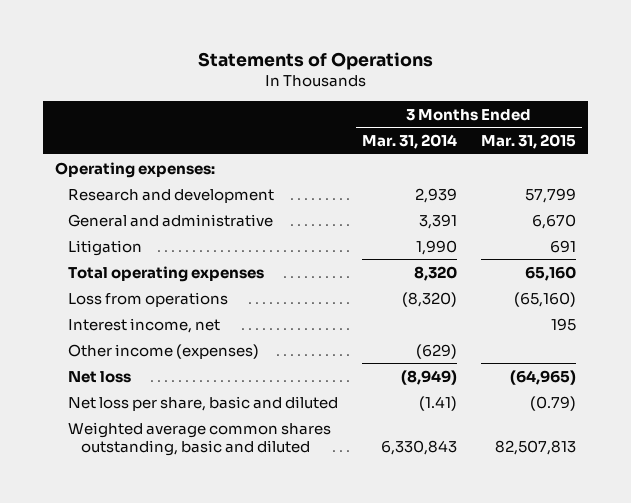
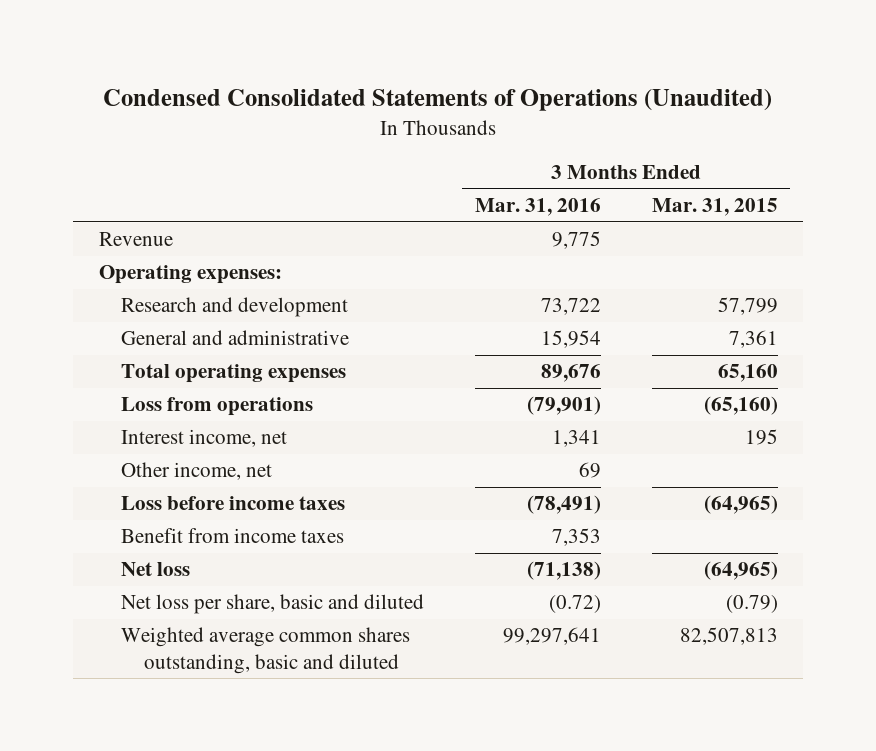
[197,52,433,71] Statements of Operations -> [103,89,773,112] Condensed Consolidated Statements of Operations (Unaudited)
[362,134,458,150] Mar. 31, 2014 -> none
none -> [475,198,602,217] Mar. 31, 2016
none -> [98,232,173,247] Revenue
[67,239,142,256] Litigation -> none
[532,213,577,229] 6,670 -> [728,330,778,349] 7,361
[67,343,259,359] Other income (expenses) -> [121,462,273,481] Other income, net
none -> [121,496,346,511] Loss before income taxes
none -> [121,528,345,544] Benefit from income taxes

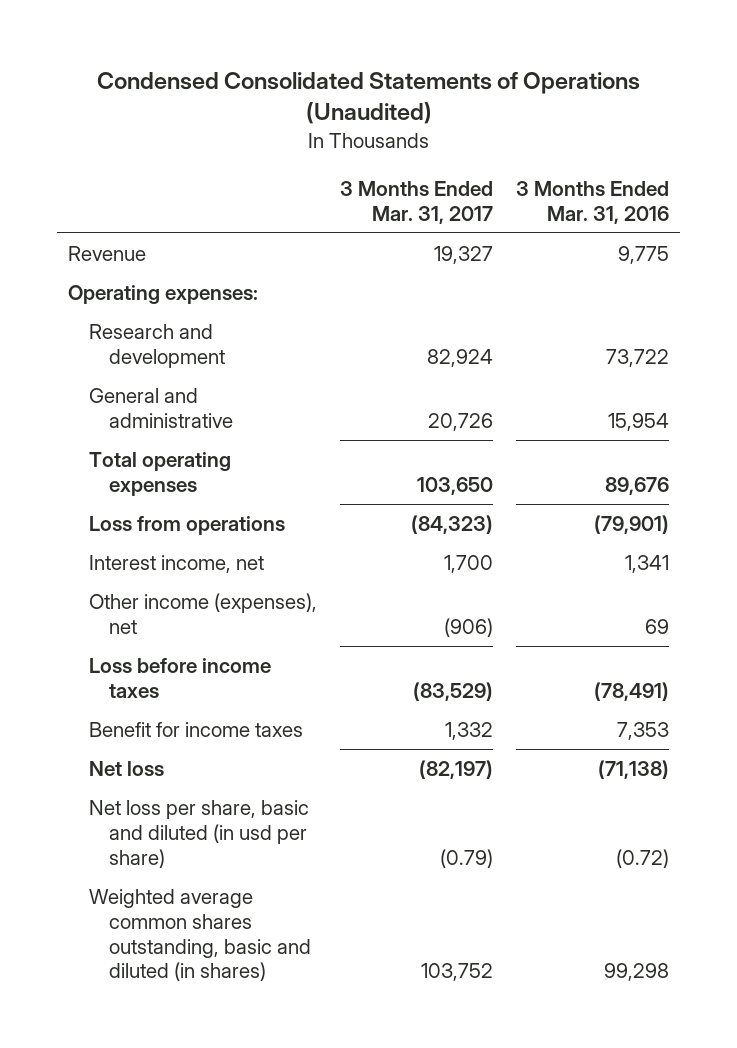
[651,198,778,217] Mar. 31, 2015 -> none
none -> [339,180,493,224] 3 Months Ended Mar. 31, 2017
[121,462,273,481] Other income, net -> [88,593,317,634] Other income (expenses), net
[121,528,345,544] Benefit from income taxes -> [88,722,303,738] Benefit for income taxes
[121,594,425,615] Net loss per share, basic and diluted -> [88,800,309,868] Net loss per share, basic and diluted (in usd per share)
[121,627,411,674] Weighted average common shares outstanding, basic and diluted -> [88,889,311,982] Weighted average common shares outstanding, basic and diluted (in shares)
[503,627,602,646] 99,297,641 -> [603,963,669,982] 99,298

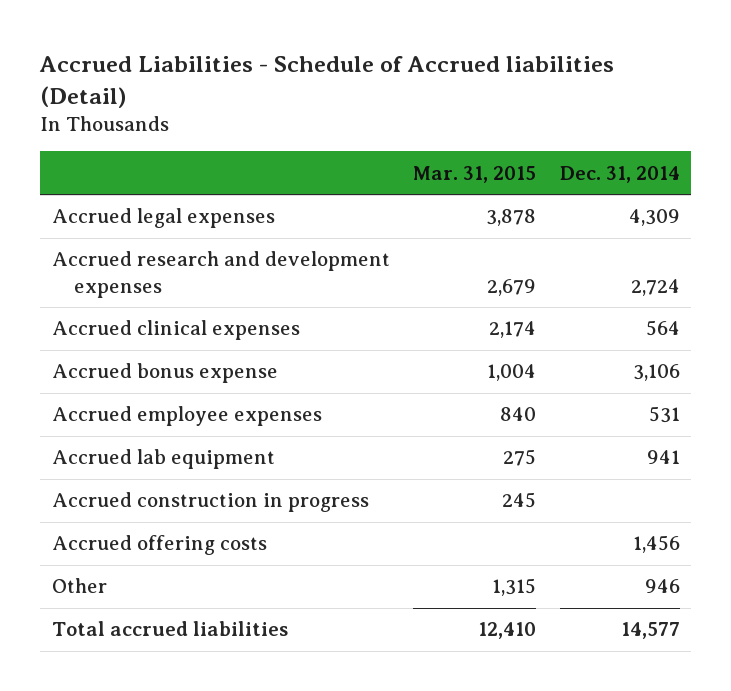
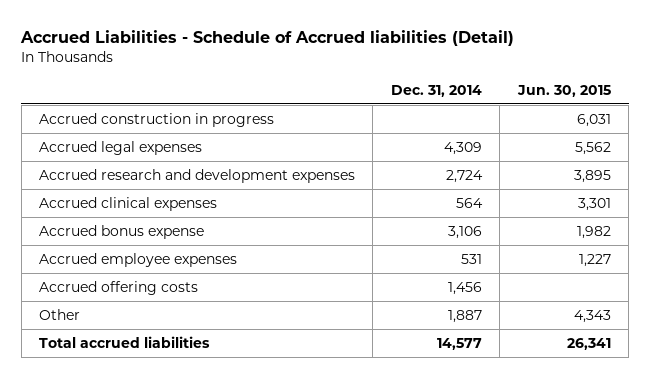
[413,165,537,183] Mar. 31, 2015 -> none
none -> [516,84,611,97] Jun. 30, 2015
[51,492,369,513] Accrued construction in progress -> [38,112,274,127] Accrued construction in progress
[51,449,275,470] Accrued lab equipment -> none
[644,579,680,594] 946 -> [447,309,482,323] 1,887

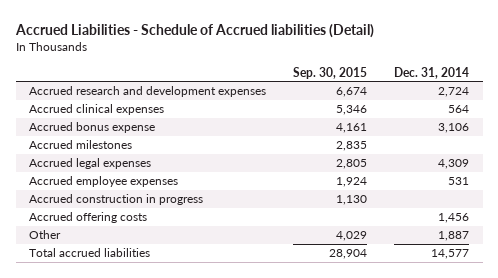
[516,84,611,97] Jun. 30, 2015 -> none
none -> [293,66,368,79] Sep. 30, 2015
none -> [29,140,133,150] Accrued milestones
[38,140,202,155] Accrued legal expenses -> [29,158,152,170] Accrued legal expenses
[38,112,274,127] Accrued construction in progress -> [29,194,204,206] Accrued construction in progress

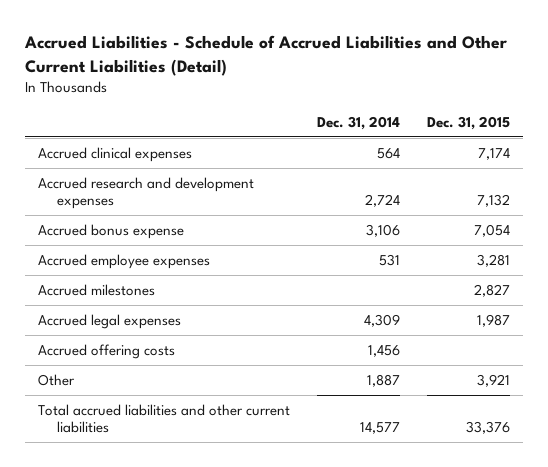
[14,23,374,38] Accrued Liabilities - Schedule of Accrued liabilities (Detail) -> [23,35,507,76] Accrued Liabilities - Schedule of Accrued Liabilities and Other Current Liabilities (Detail)
[293,66,368,79] Sep. 30, 2015 -> none
none -> [426,115,510,130] Dec. 31, 2015
[29,86,267,98] Accrued research and development expenses -> [38,176,255,210] Accrued research and development expenses
[29,176,179,188] Accrued employee expenses -> [38,253,211,269] Accrued employee expenses
[29,194,204,206] Accrued construction in progress -> none
[29,248,151,258] Total accrued liabilities -> [38,403,291,434] Total accrued liabilities and other current liabilities

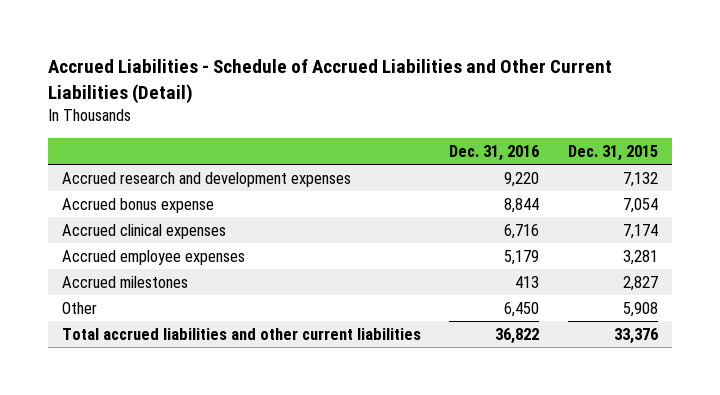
[316,115,400,130] Dec. 31, 2014 -> none
none -> [449,145,540,162] Dec. 31, 2016
[38,146,193,162] Accrued clinical expenses -> [61,224,226,240] Accrued clinical expenses
[38,313,182,329] Accrued legal expenses -> none
[38,343,176,359] Accrued offering costs -> none
[476,373,510,387] 3,921 -> [622,302,658,318] 5,908

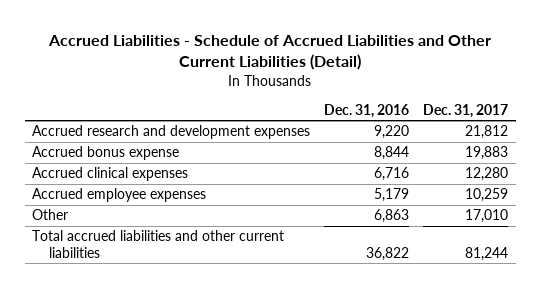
[567,145,658,162] Dec. 31, 2015 -> none
none -> [423,103,509,118] Dec. 31, 2017
[61,276,188,289] Accrued milestones -> none
[504,302,540,318] 6,450 -> [374,209,410,224] 6,863

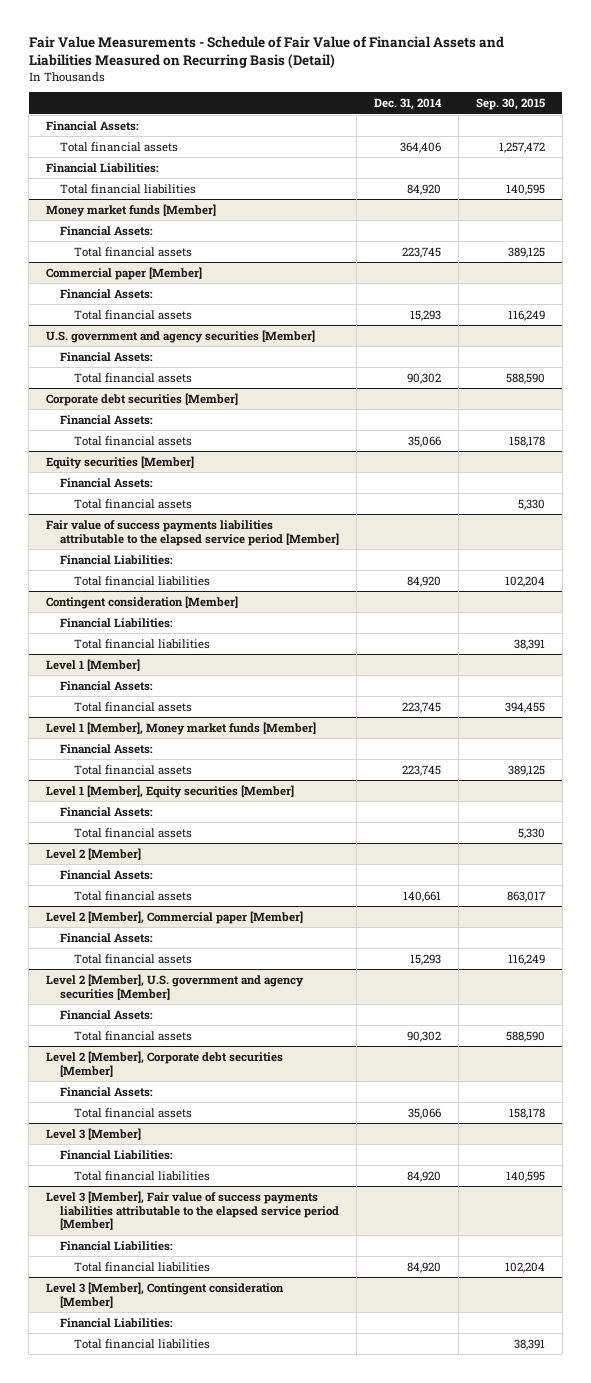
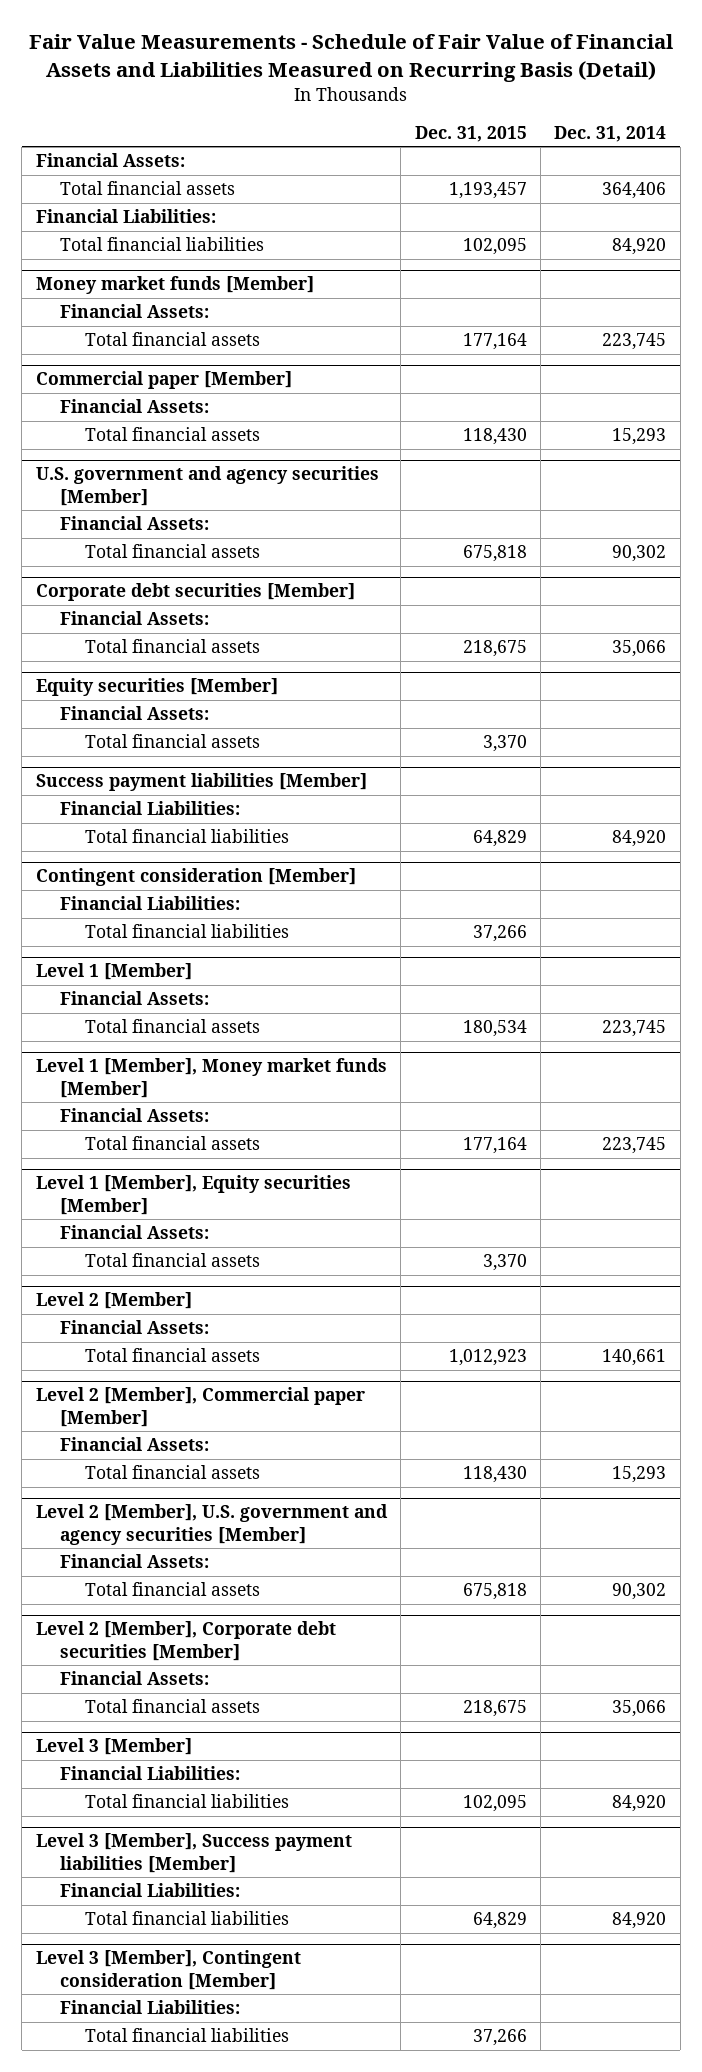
[475,98,545,111] Sep. 30, 2015 -> none
none -> [414,125,527,142] Dec. 31, 2015
[46,519,340,546] Fair value of success payments liabilities attributable to the elapsed service period [Member] -> [35,773,367,792] Success payment liabilities [Member]
[46,1190,340,1231] Level 3 [Member], Fair value of success payments liabilities attributable to the elapsed service period [Member] -> none
none -> [35,1833,352,1873] Level 3 [Member], Success payment liabilities [Member]

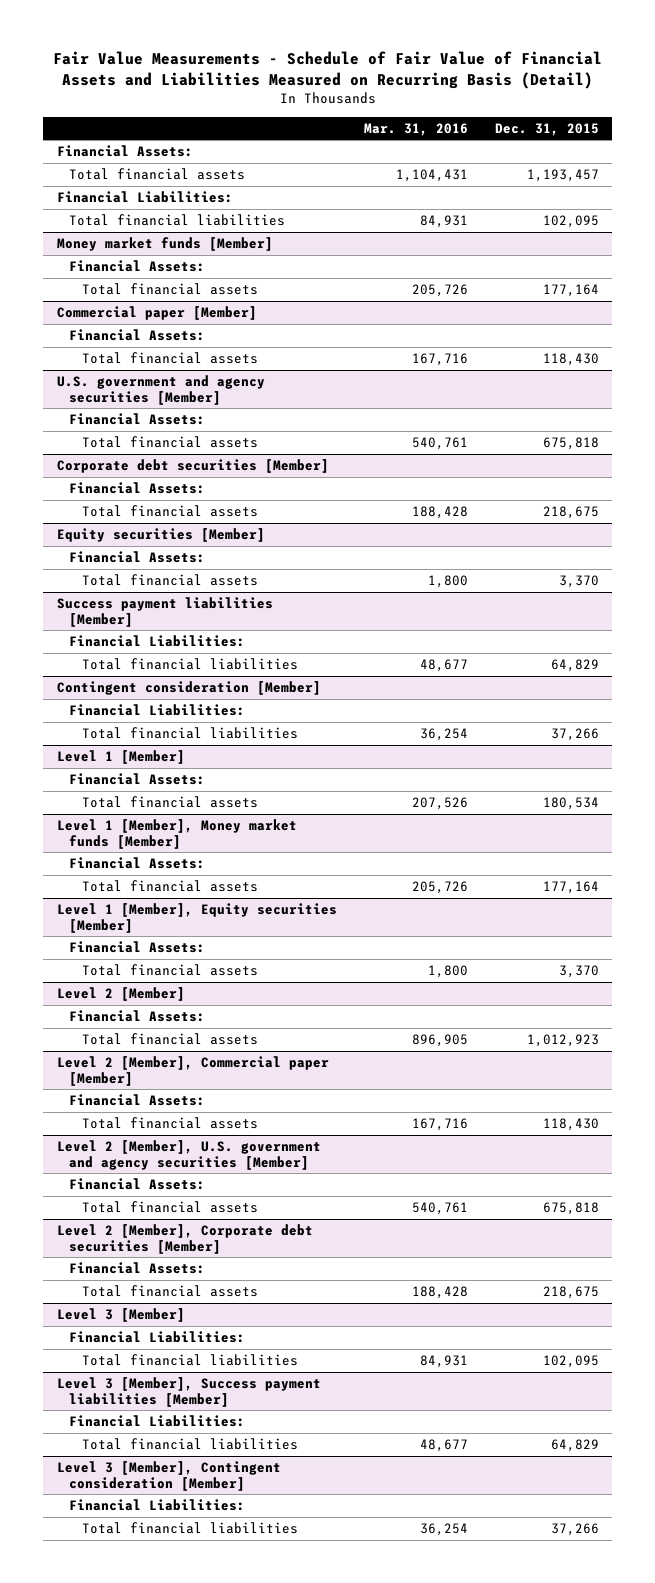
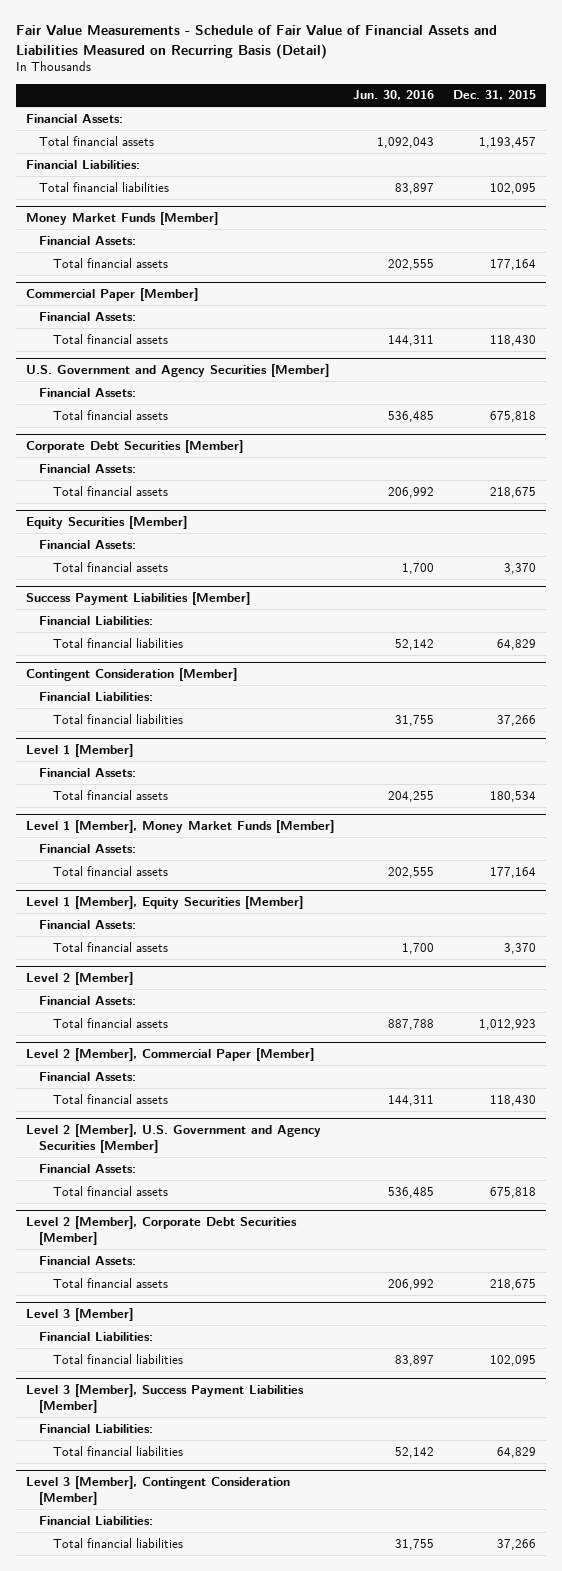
[363,122,468,136] Mar. 31, 2016 -> none
none -> [352,90,434,101] Jun. 30, 2016
[56,237,273,252] Money market funds [Member] -> [25,212,218,226] Money Market Funds [Member]
[56,306,257,321] Commercial paper [Member] -> [25,288,198,302] Commercial Paper [Member]
[56,375,265,405] U.S. government and agency securities [Member] -> [25,364,329,378] U.S. Government and Agency Securities [Member]
[56,459,329,474] Corporate debt securities [Member] -> [25,440,243,454] Corporate Debt Securities [Member]
[56,528,265,543] Equity securities [Member] -> [25,516,187,530] Equity Securities [Member]
[56,597,273,627] Success payment liabilities [Member] -> [25,592,250,606] Success Payment Liabilities [Member]
[56,681,321,696] Contingent consideration [Member] -> [25,668,237,682] Contingent Consideration [Member]
[56,819,297,849] Level 1 [Member], Money market funds [Member] -> [25,820,334,834] Level 1 [Member], Money Market Funds [Member]
[56,903,337,933] Level 1 [Member], Equity securities [Member] -> [25,896,303,910] Level 1 [Member], Equity Securities [Member]
[56,1056,329,1086] Level 2 [Member], Commercial paper [Member] -> [25,1048,314,1062] Level 2 [Member], Commercial Paper [Member]
[56,1140,321,1170] Level 2 [Member], U.S. government and agency securities [Member] -> [25,1124,321,1153] Level 2 [Member], U.S. Government and Agency Securities [Member]
[56,1224,313,1254] Level 2 [Member], Corporate debt securities [Member] -> [25,1216,297,1245] Level 2 [Member], Corporate Debt Securities [Member]
[56,1377,321,1407] Level 3 [Member], Success payment liabilities [Member] -> [25,1384,304,1413] Level 3 [Member], Success Payment Liabilities [Member]
[56,1461,281,1491] Level 3 [Member], Contingent consideration [Member] -> [25,1476,290,1505] Level 3 [Member], Contingent Consideration [Member]

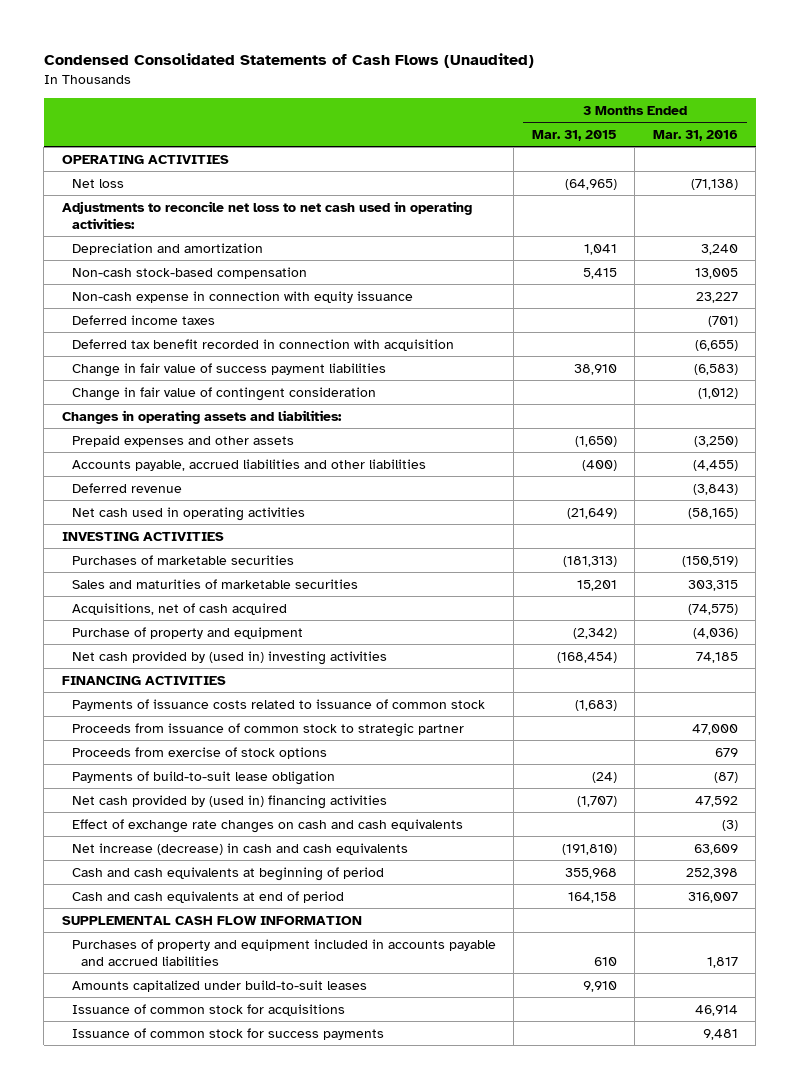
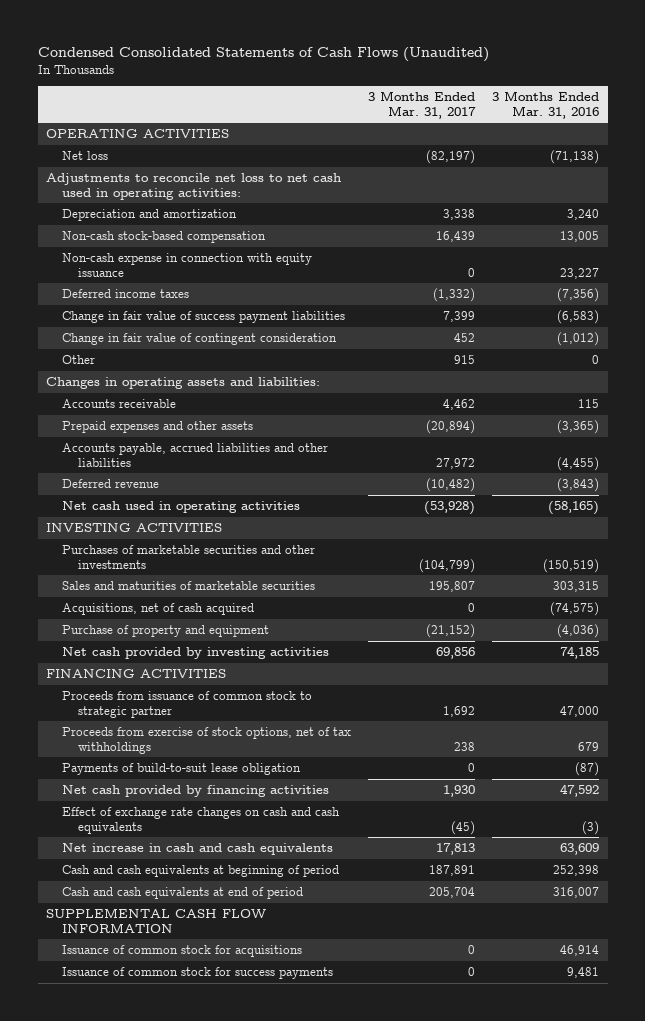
[531,130,617,142] Mar. 31, 2015 -> none
none -> [368,91,477,119] 3 Months Ended Mar. 31, 2017
[71,338,454,351] Deferred tax benefit recorded in connection with acquisition -> none
[707,315,738,327] (701) -> [557,288,600,303] (7,356)
none -> [62,355,96,365] Other
none -> [62,399,177,409] Accounts receivable
[693,435,738,447] (3,250) -> [557,420,600,435] (3,365)
[71,554,294,565] Purchases of marketable securities -> [62,545,316,569] Purchases of marketable securities and other investments
[71,650,387,665] Net cash provided by (used in) investing activities -> [62,647,330,660] Net cash provided by investing activities
[71,698,485,711] Payments of issuance costs related to issuance of common stock -> none
[71,746,327,759] Proceeds from exercise of stock options -> [62,727,352,754] Proceeds from exercise of stock options, net of tax withholdings
[71,794,387,809] Net cash provided by (used in) financing activities -> [62,785,330,798] Net cash provided by financing activities
[71,842,408,855] Net increase (decrease) in cash and cash equivalents -> [62,843,334,856] Net increase in cash and cash equivalents
[71,938,496,966] Purchases of property and equipment included in accounts payable and accrued liabilities -> none
[71,979,367,992] Amounts capitalized under build-to-suit leases -> none

